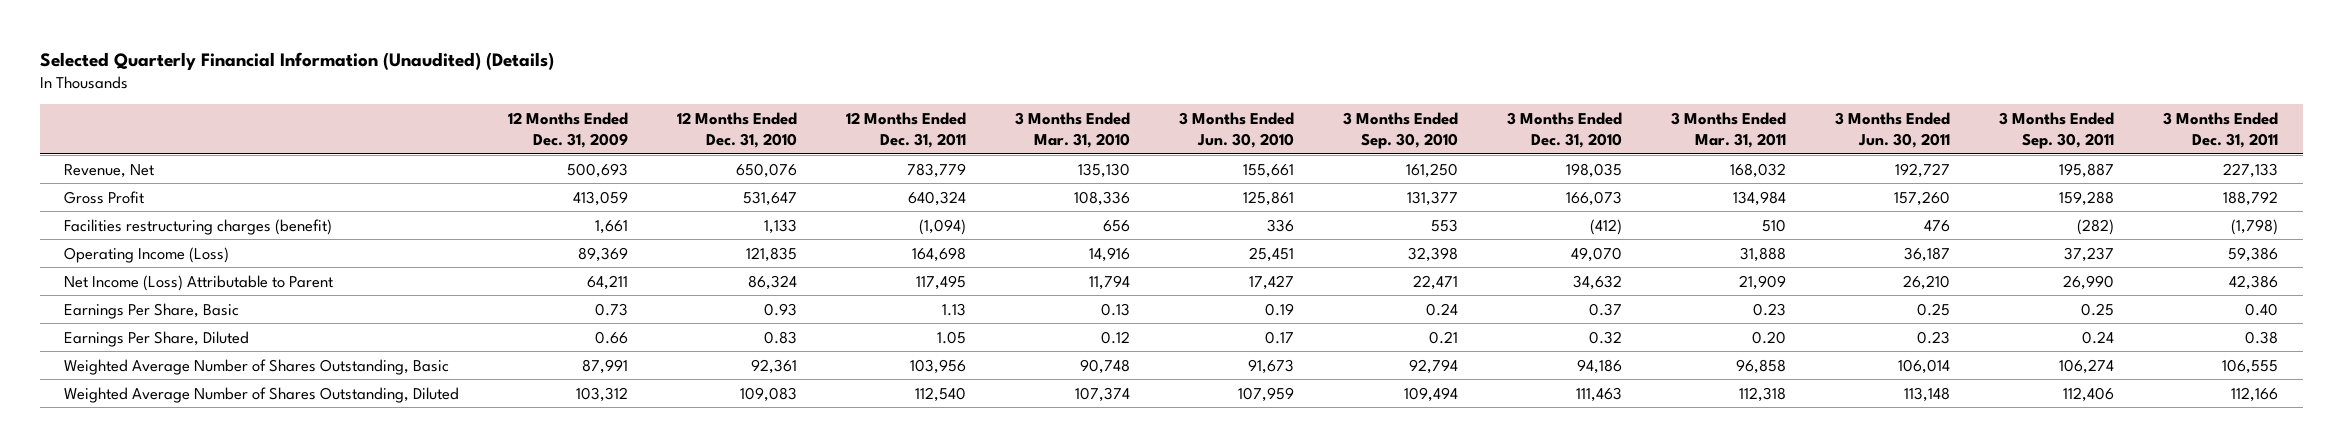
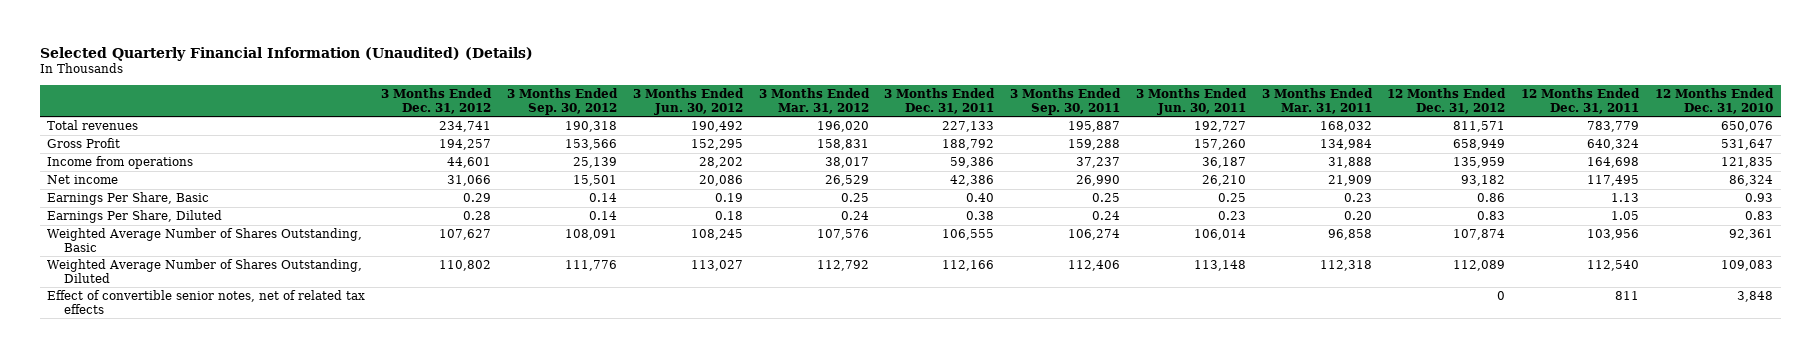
[508,112,629,149] 12 Months Ended Dec. 31, 2009 -> none
[1015,112,1131,149] 3 Months Ended Mar. 31, 2010 -> none
[1179,112,1295,149] 3 Months Ended Jun. 30, 2010 -> none
[1343,112,1459,150] 3 Months Ended Sep. 30, 2010 -> none
[1507,112,1623,149] 3 Months Ended Dec. 31, 2010 -> none
none -> [381,88,493,114] 3 Months Ended Dec. 31, 2012
none -> [506,88,618,115] 3 Months Ended Sep. 30, 2012
none -> [632,88,744,115] 3 Months Ended Jun. 30, 2012
none -> [758,88,870,114] 3 Months Ended Mar. 31, 2012
none -> [1387,88,1507,114] 12 Months Ended Dec. 31, 2012
[64,163,155,178] Revenue, Net -> [47,120,139,131] Total revenues
[64,218,333,235] Facilities restructuring charges (benefit) -> none
[64,246,230,263] Operating Income (Loss) -> [47,156,194,170] Income from operations
[64,274,334,291] Net Income (Loss) Attributable to Parent -> [47,175,119,185] Net income
none -> [47,290,366,314] Effect of convertible senior notes, net of related tax effects

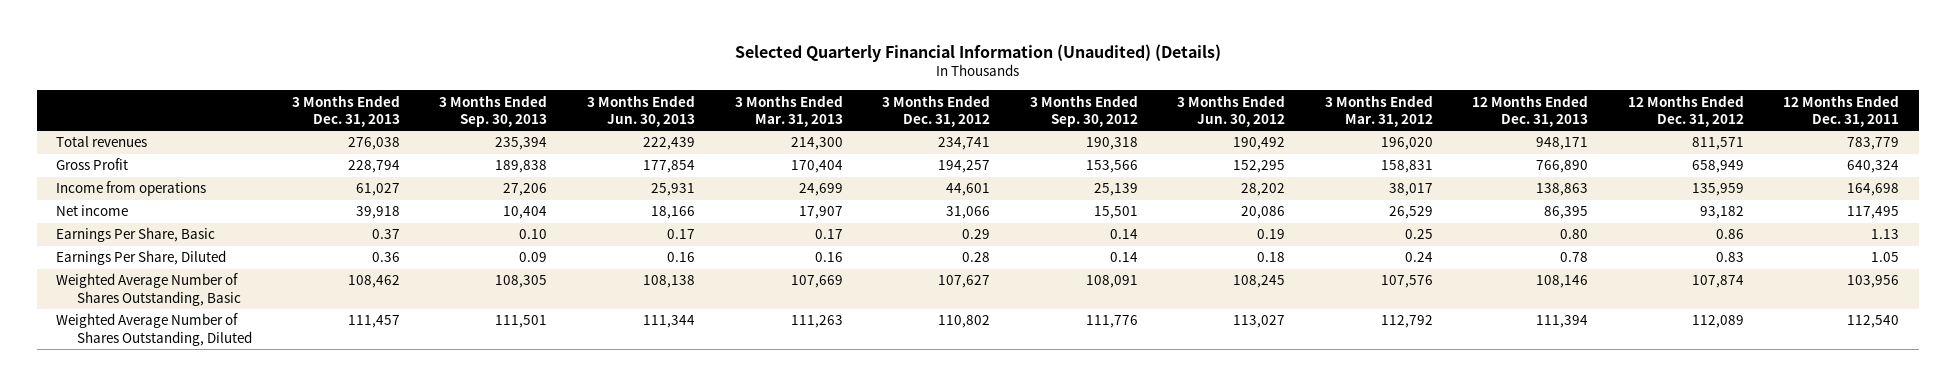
[884,88,996,114] 3 Months Ended Dec. 31, 2011 -> none
[1010,88,1122,115] 3 Months Ended Sep. 30, 2011 -> none
[1135,88,1247,115] 3 Months Ended Jun. 30, 2011 -> none
[1261,88,1373,114] 3 Months Ended Mar. 31, 2011 -> none
[1654,88,1774,114] 12 Months Ended Dec. 31, 2010 -> none
none -> [291,94,400,127] 3 Months Ended Dec. 31, 2013
none -> [439,94,548,127] 3 Months Ended Sep. 30, 2013
none -> [586,94,695,127] 3 Months Ended Jun. 30, 2013
none -> [734,94,843,127] 3 Months Ended Mar. 31, 2013
none -> [1472,94,1589,127] 12 Months Ended Dec. 31, 2013
[47,290,366,314] Effect of convertible senior notes, net of related tax effects -> none

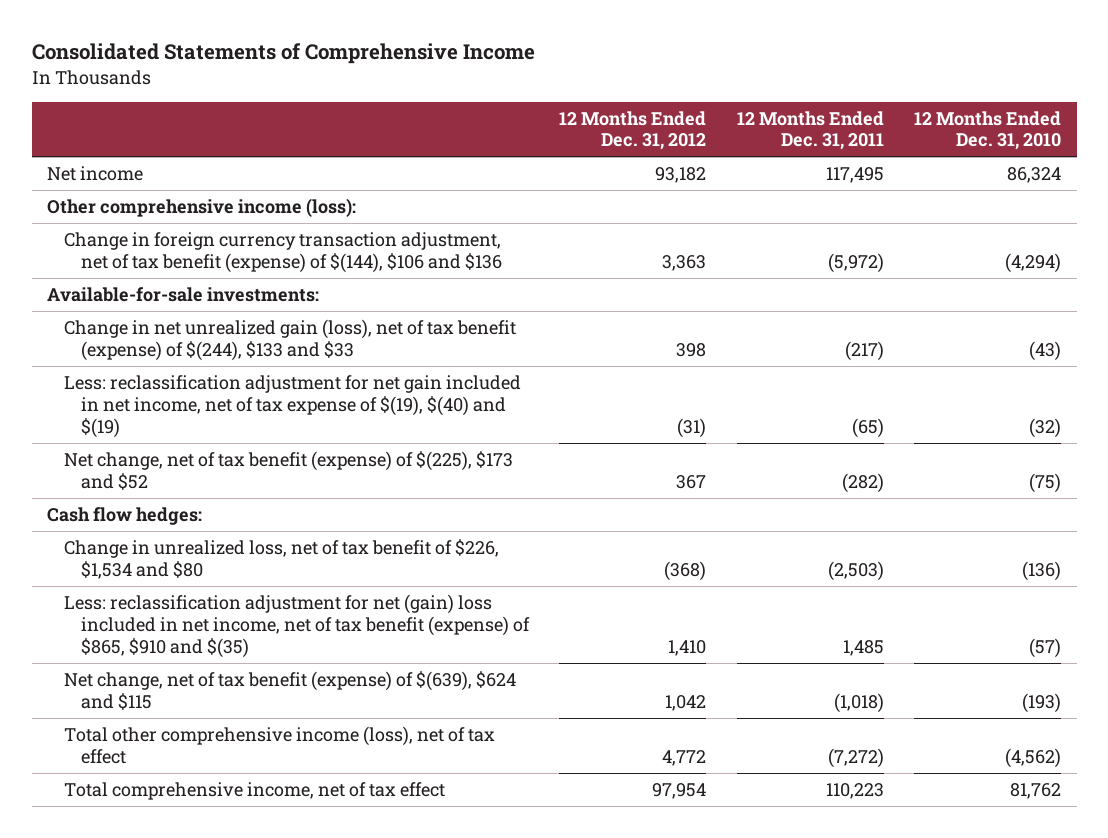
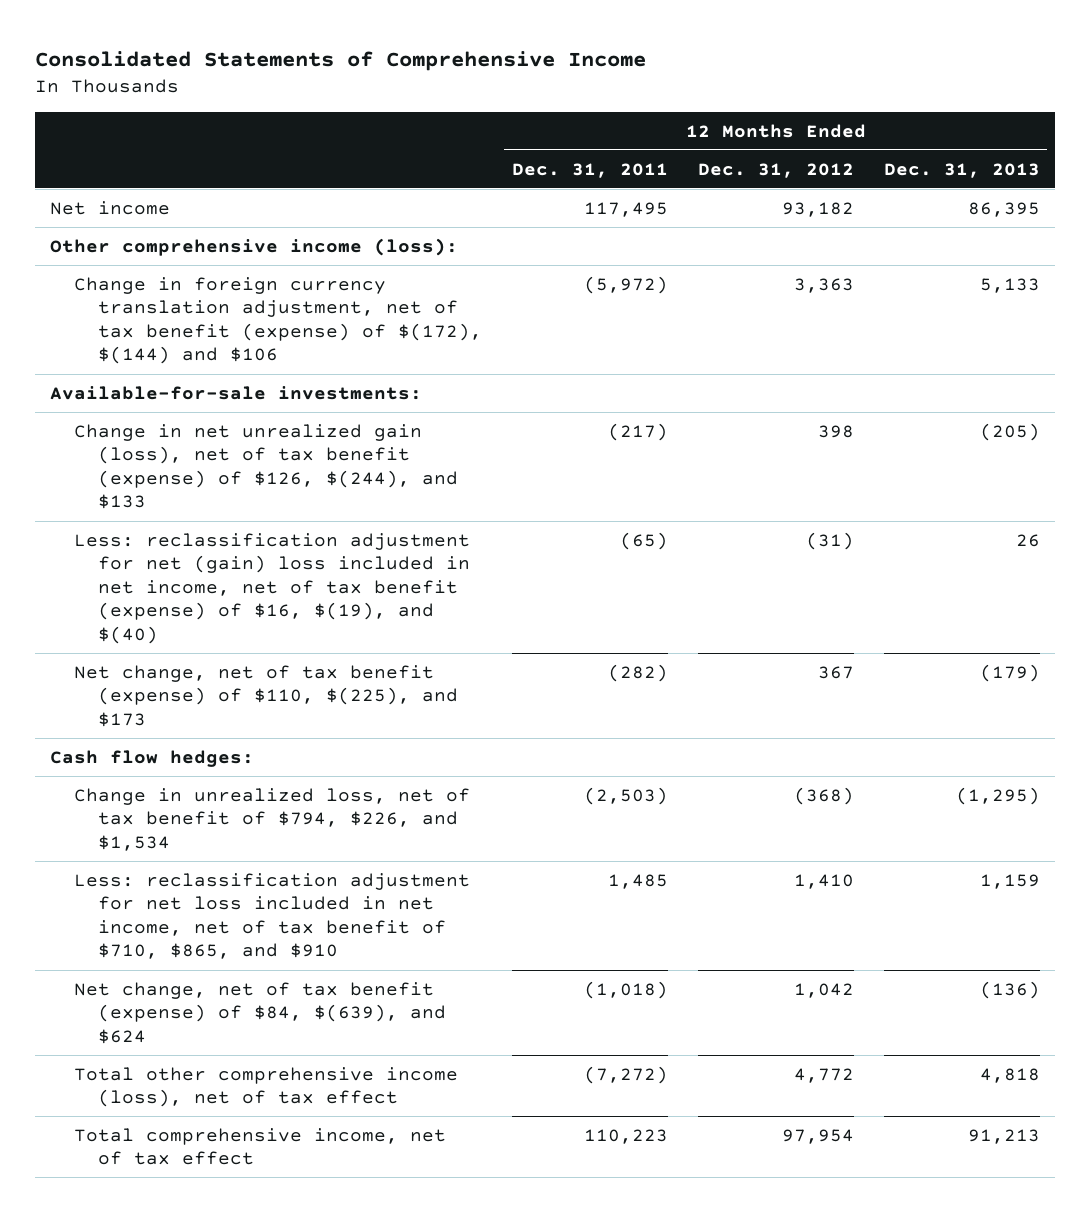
[914,110,1062,151] 12 Months Ended Dec. 31, 2010 -> none
none -> [883,162,1040,178] Dec. 31, 2013
[63,231,502,273] Change in foreign currency transaction adjustment, net of tax benefit (expense) of $(144), $106 and $136 -> [74,276,482,365] Change in foreign currency translation adjustment, net of tax benefit (expense) of $(172), $(144) and $106
[63,318,516,361] Change in net unrealized gain (loss), net of tax benefit (expense) of $(244), $133 and $33 -> [74,423,458,510] Change in net unrealized gain (loss), net of tax benefit (expense) of $126, $(244), and $133
[63,374,521,438] Less: reclassification adjustment for net gain included in net income, net of tax expense of $(19), $(40) and $(19) -> [74,532,471,644] Less: reclassification adjustment for net (gain) loss included in net income, net of tax benefit (expense) of $16, $(19), and $(40)
[63,450,513,490] Net change, net of tax benefit (expense) of $(225), $173 and $52 -> [74,664,458,727] Net change, net of tax benefit (expense) of $110, $(225), and $173
[63,538,499,579] Change in unrealized loss, net of tax benefit of $226, $1,534 and $80 -> [74,787,471,851] Change in unrealized loss, net of tax benefit of $794, $226, and $1,534
[63,593,530,658] Less: reclassification adjustment for net (gain) loss included in net income, net of tax benefit (expense) of $865, $910 and $(35) -> [74,872,471,960] Less: reclassification adjustment for net loss included in net income, net of tax benefit of $710, $865, and $910
[63,670,516,710] Net change, net of tax benefit (expense) of $(639), $624 and $115 -> [74,981,446,1044] Net change, net of tax benefit (expense) of $84, $(639), and $624

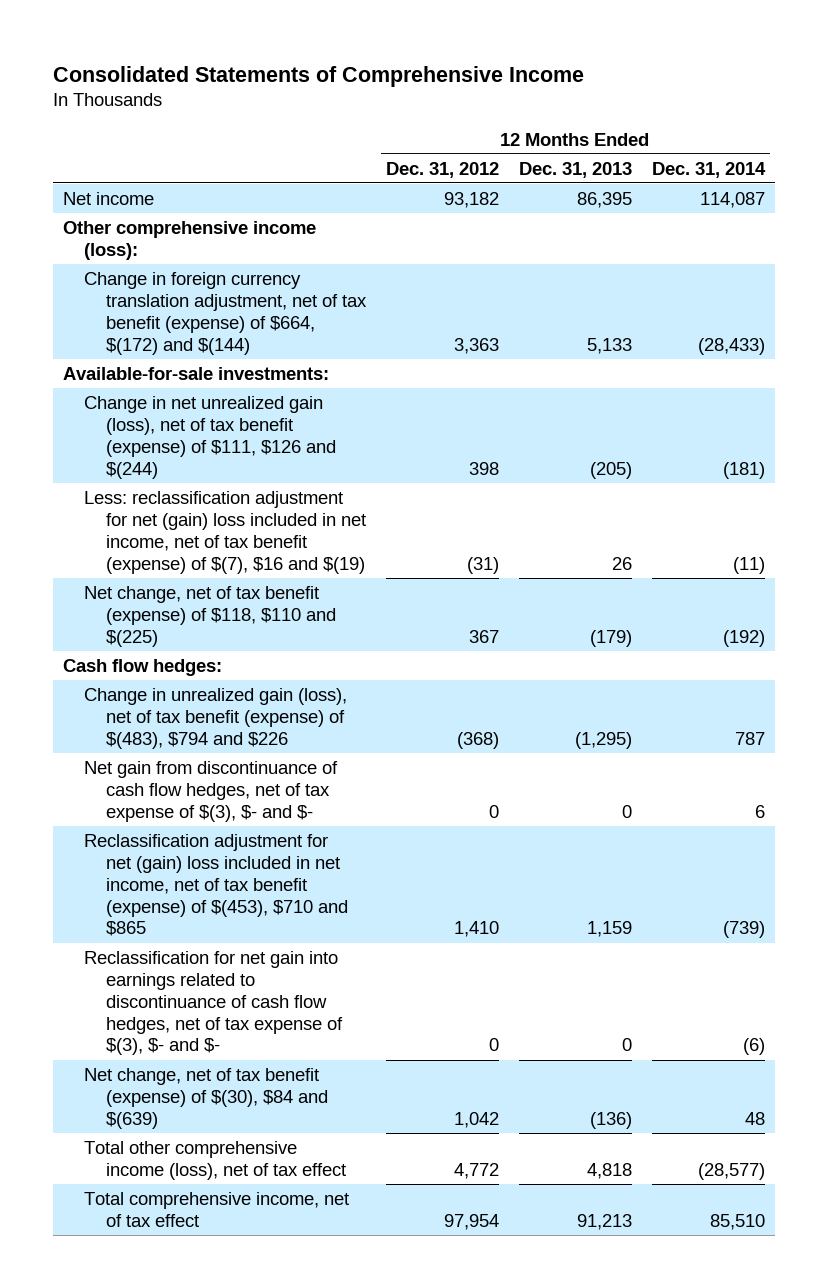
[511,162,668,178] Dec. 31, 2011 -> none
none -> [652,161,767,178] Dec. 31, 2014
[74,276,482,365] Change in foreign currency translation adjustment, net of tax benefit (expense) of $(172), $(144) and $106 -> [84,271,367,355] Change in foreign currency translation adjustment, net of tax benefit (expense) of $664, $(172) and $(144)
[74,423,458,510] Change in net unrealized gain (loss), net of tax benefit (expense) of $126, $(244), and $133 -> [84,395,336,479] Change in net unrealized gain (loss), net of tax benefit (expense) of $111, $126 and $(244)
[74,532,471,644] Less: reclassification adjustment for net (gain) loss included in net income, net of tax benefit (expense) of $16, $(19), and $(40) -> [84,490,366,574] Less: reclassification adjustment for net (gain) loss included in net income, net of tax benefit (expense) of $(7), $16 and $(19)
[74,664,458,727] Net change, net of tax benefit (expense) of $110, $(225), and $173 -> [84,585,336,647] Net change, net of tax benefit (expense) of $118, $110 and $(225)
[74,787,471,851] Change in unrealized loss, net of tax benefit of $794, $226, and $1,534 -> [84,687,348,749] Change in unrealized gain (loss), net of tax benefit (expense) of $(483), $794 and $226
none -> [84,760,339,822] Net gain from discontinuance of cash flow hedges, net of tax expense of $(3), $- and $-
[74,872,471,960] Less: reclassification adjustment for net loss included in net income, net of tax benefit of $710, $865, and $910 -> [84,833,348,937] Reclassification adjustment for net (gain) loss included in net income, net of tax benefit (expense) of $(453), $710 and $865
none -> [84,950,343,1056] Reclassification for net gain into earnings related to discontinuance of cash flow hedges, net of tax expense of $(3), $- and $-
[74,981,446,1044] Net change, net of tax benefit (expense) of $84, $(639), and $624 -> [84,1067,328,1129] Net change, net of tax benefit (expense) of $(30), $84 and $(639)

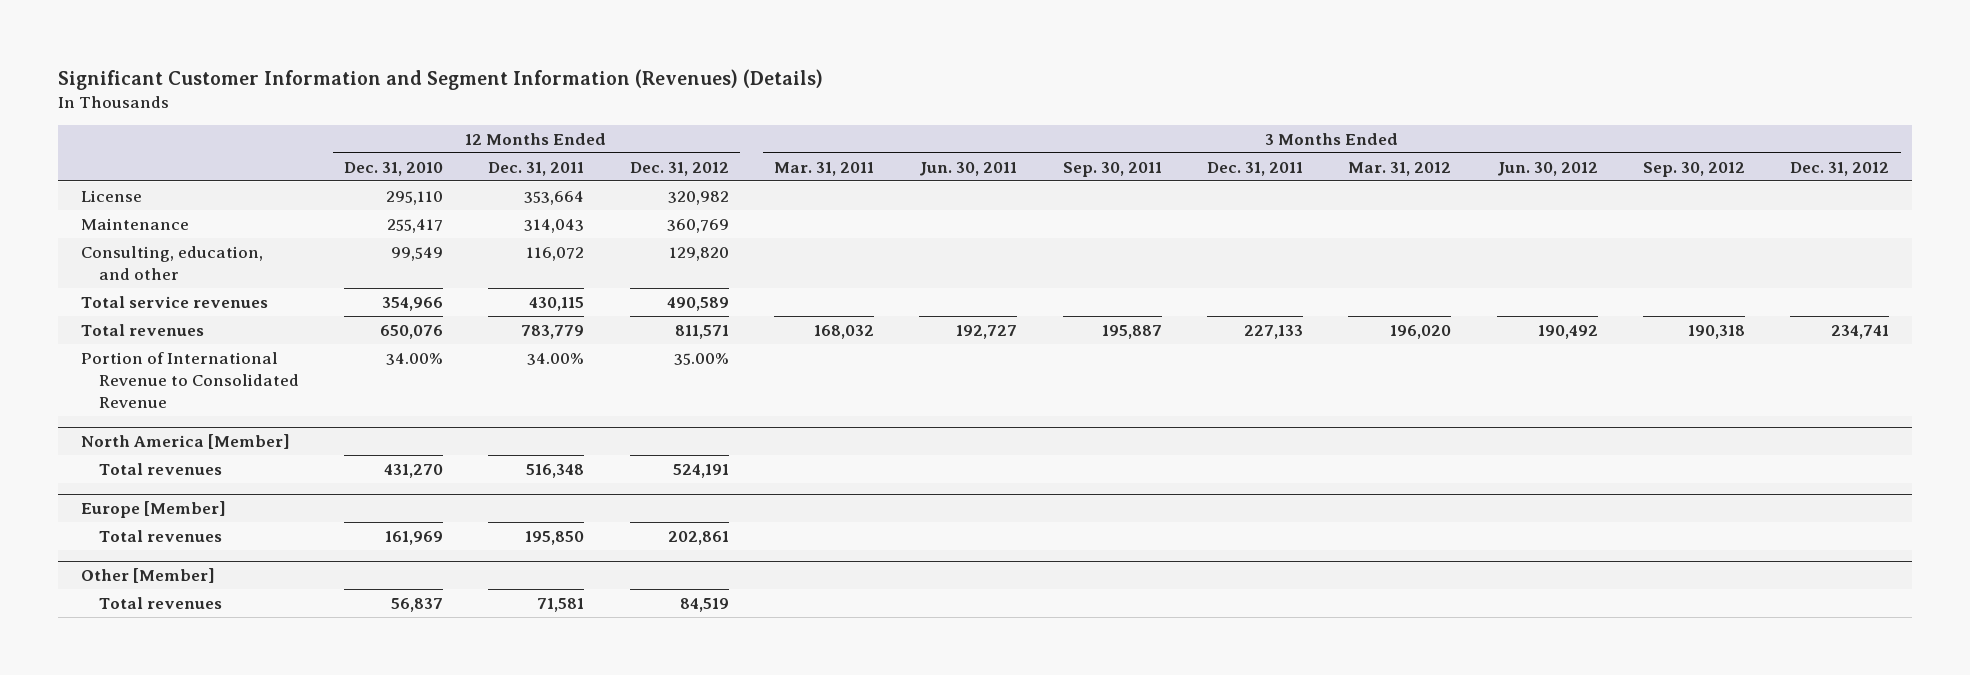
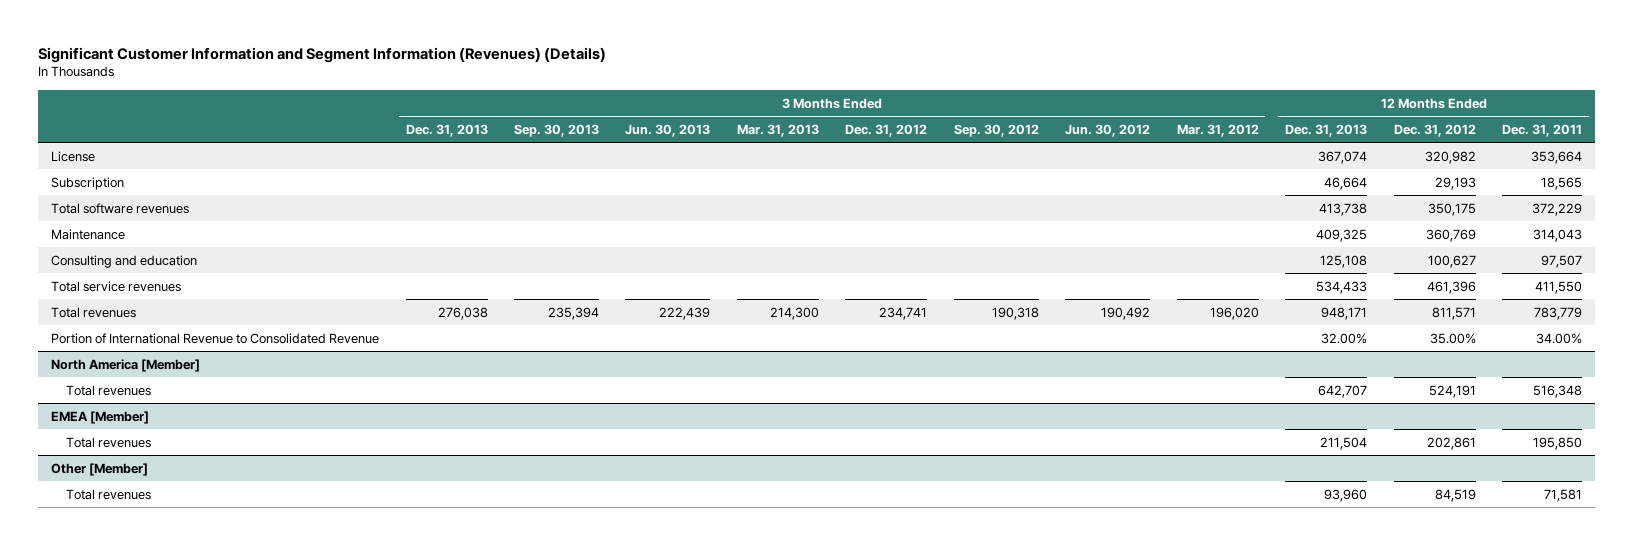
[343,161,443,176] Dec. 31, 2010 -> none
[773,161,874,176] Mar. 31, 2011 -> none
[919,161,1018,176] Jun. 30, 2011 -> none
[1062,161,1162,177] Sep. 30, 2011 -> none
[1206,161,1303,176] Dec. 31, 2011 -> none
none -> [405,123,488,137] Dec. 31, 2013
none -> [514,123,600,137] Sep. 30, 2013
none -> [625,123,711,137] Jun. 30, 2013
none -> [736,123,819,137] Mar. 31, 2013
none -> [1285,123,1368,137] Dec. 31, 2013
none -> [51,176,125,190] Subscription
none -> [51,202,190,214] Total software revenues
[80,245,263,280] Consulting, education, and other -> [51,254,198,268] Consulting and education
[526,246,585,261] 116,072 -> [1540,254,1582,268] 97,507
[668,246,729,261] 129,820 -> [1427,254,1476,268] 100,627
[529,296,585,311] 430,115 -> [1534,280,1582,294] 411,550
[666,296,729,311] 490,589 -> [1426,280,1476,294] 461,396
[80,500,226,518] Europe [Member] -> none
none -> [51,410,150,424] EMEA [Member]

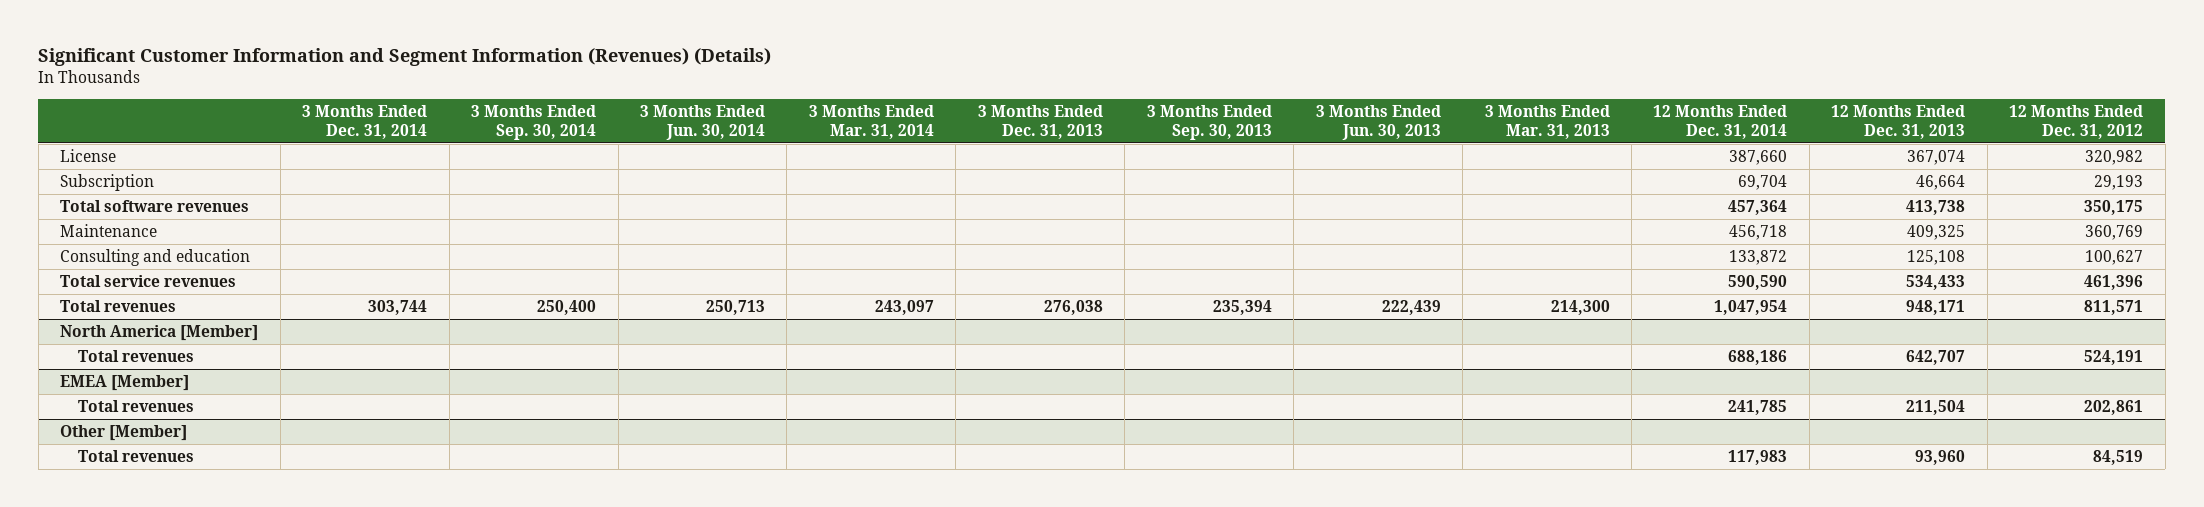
[845,123,928,137] Dec. 31, 2012 -> none
[953,123,1039,137] Sep. 30, 2012 -> none
[1065,123,1151,137] Jun. 30, 2012 -> none
[1176,123,1259,137] Mar. 31, 2012 -> none
[1501,123,1582,137] Dec. 31, 2011 -> none
none -> [302,104,428,139] 3 Months Ended Dec. 31, 2014
none -> [471,104,597,140] 3 Months Ended Sep. 30, 2014
none -> [640,104,766,140] 3 Months Ended Jun. 30, 2014
none -> [808,104,934,139] 3 Months Ended Mar. 31, 2014
none -> [1653,104,1788,139] 12 Months Ended Dec. 31, 2014
[51,332,380,344] Portion of International Revenue to Consolidated Revenue -> none

